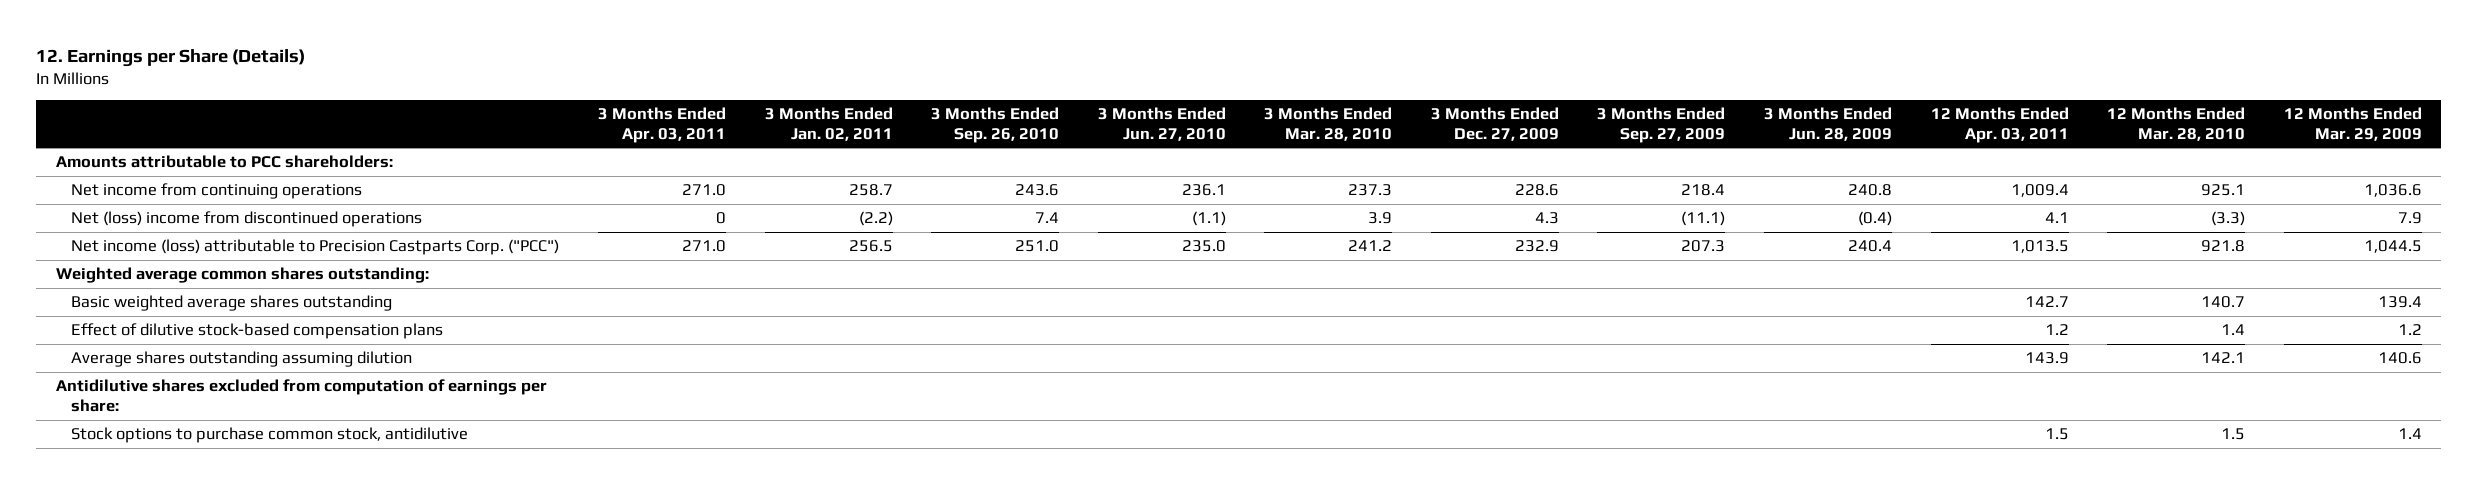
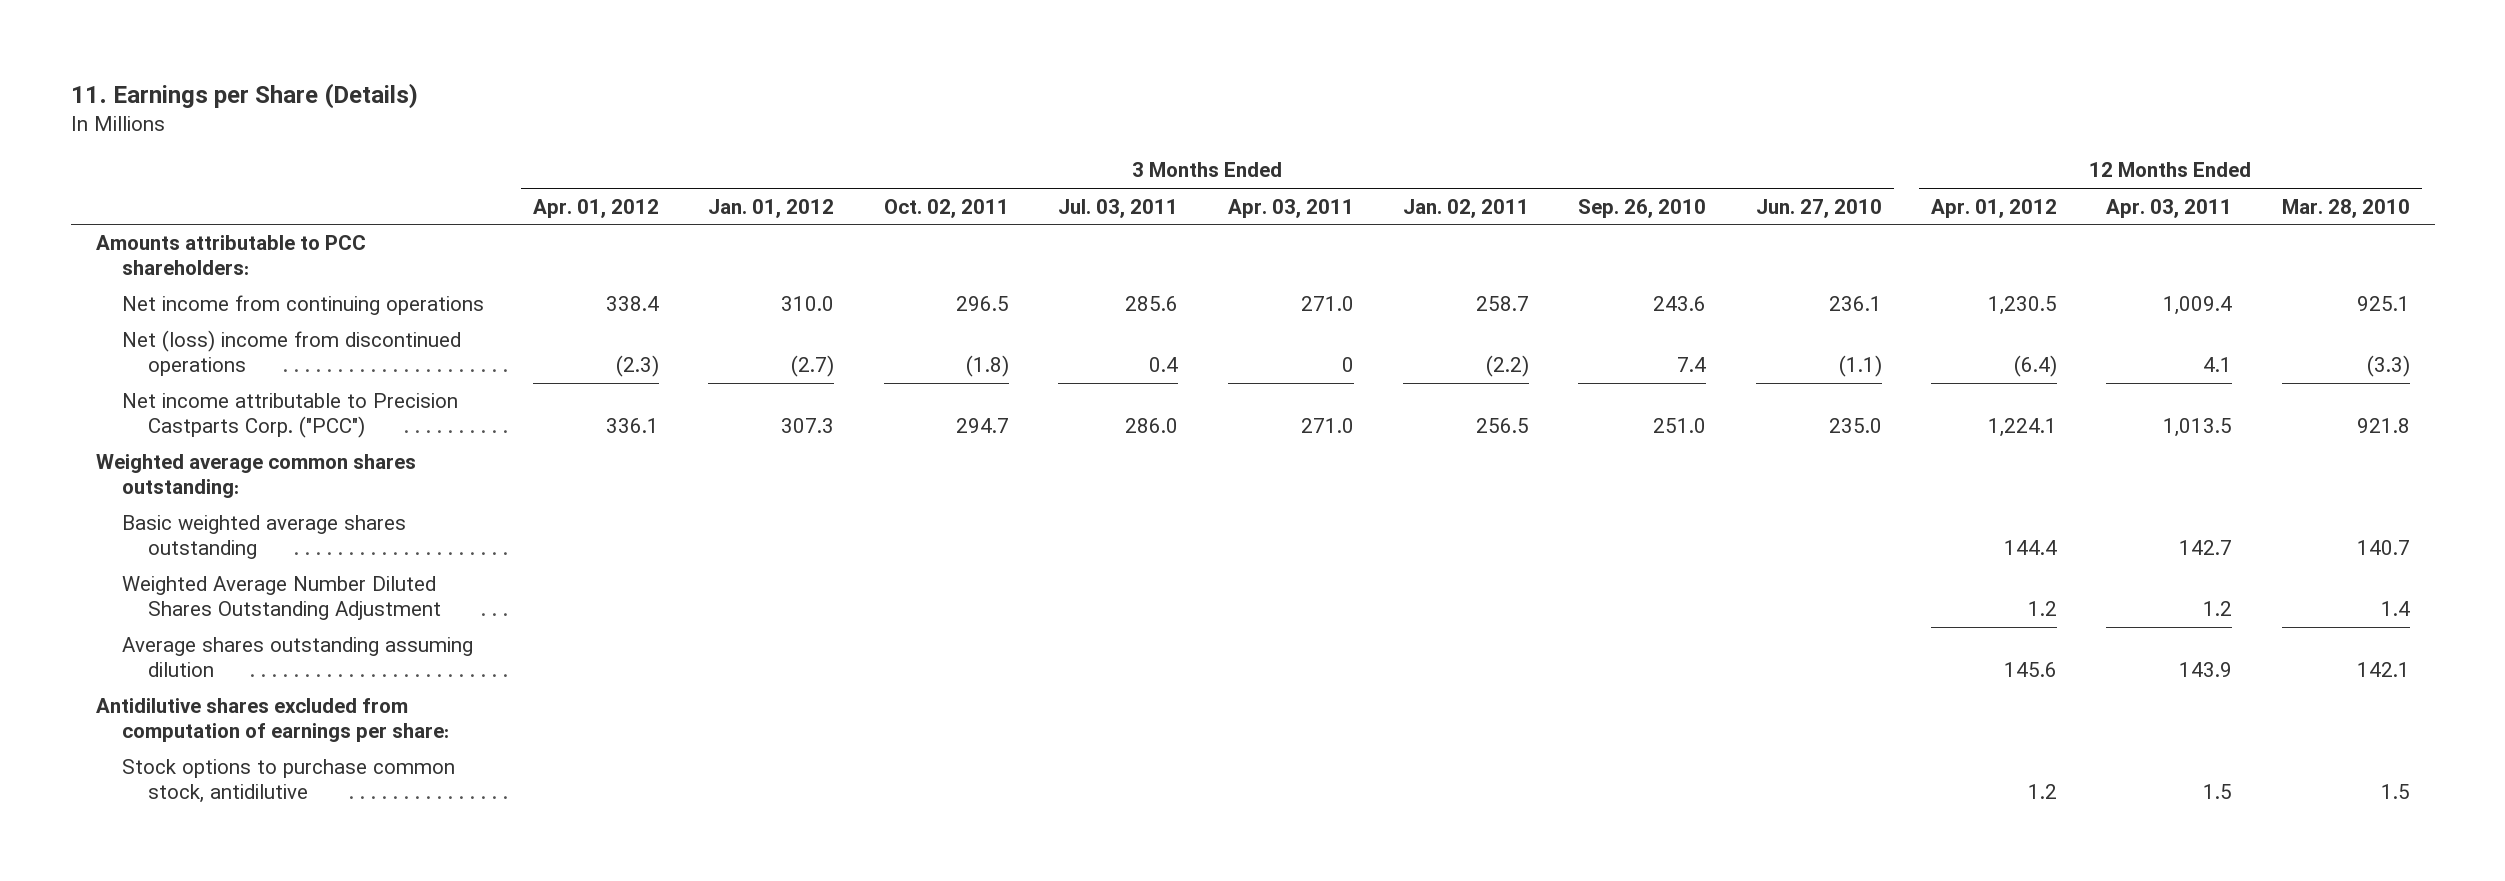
[36,48,306,67] 12. Earnings per Share (Details) -> [70,83,418,110] 11. Earnings per Share (Details)
[1264,107,1393,141] 3 Months Ended Mar. 28, 2010 -> none
[1430,107,1559,141] 3 Months Ended Dec. 27, 2009 -> none
[1597,107,1726,143] 3 Months Ended Sep. 27, 2009 -> none
[1764,107,1893,141] 3 Months Ended Jun. 28, 2009 -> none
[2283,107,2422,141] 12 Months Ended Mar. 29, 2009 -> none
none -> [533,198,660,218] Apr. 01, 2012
none -> [708,198,835,218] Jan. 01, 2012
none -> [883,198,1009,218] Oct. 02, 2011
none -> [1058,198,1179,218] Jul. 03, 2011
none -> [1931,198,2058,218] Apr. 01, 2012
[71,239,560,256] Net income (loss) attributable to Precision Castparts Corp. ("PCC") -> [121,393,458,439] Net income attributable to Precision Castparts Corp. ("PCC")
[71,323,444,340] Effect of dilutive stock-based compensation plans -> [121,576,441,621] Weighted Average Number Diluted Shares Outstanding Adjustment

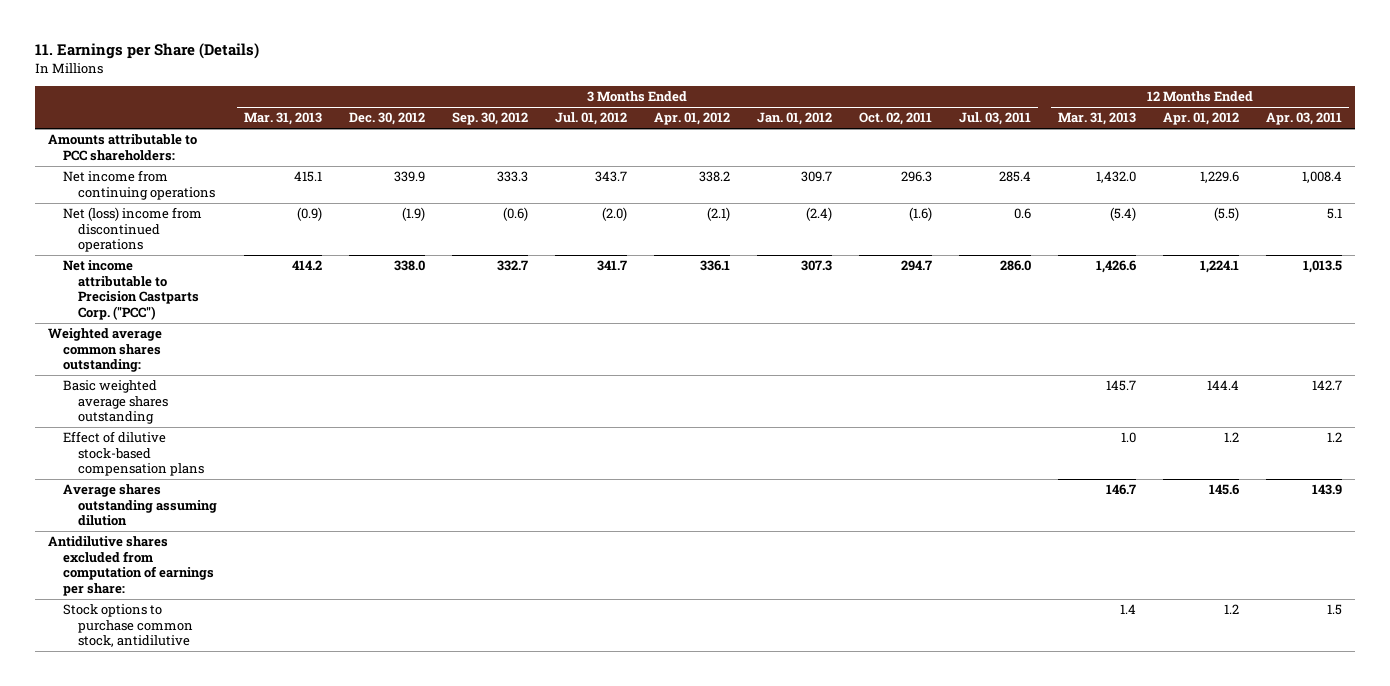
[1227,198,1354,218] Apr. 03, 2011 -> none
[1402,198,1529,218] Jan. 02, 2011 -> none
[1578,198,1707,218] Sep. 26, 2010 -> none
[1755,198,1882,218] Jun. 27, 2010 -> none
[2281,198,2410,218] Mar. 28, 2010 -> none
none -> [243,112,322,126] Mar. 31, 2013
none -> [348,112,425,126] Dec. 30, 2012
none -> [451,112,528,126] Sep. 30, 2012
none -> [554,112,627,126] Jul. 01, 2012
none -> [1057,112,1136,126] Mar. 31, 2013
[606,296,660,312] 338.4 -> [698,171,730,183] 338.2
[781,296,835,312] 310.0 -> [800,171,832,183] 309.7
[955,296,1009,312] 296.5 -> [900,171,932,183] 296.3
[1125,296,1179,312] 285.6 -> [998,171,1031,183] 285.4
[1988,296,2058,316] 1,230.5 -> [1199,171,1239,184] 1,229.6
[2163,296,2233,316] 1,009.4 -> [1301,171,1342,184] 1,008.4
[616,355,660,378] (2.3) -> [706,207,730,222] (2.1)
[791,355,835,378] (2.7) -> [805,207,832,222] (2.4)
[965,355,1009,378] (1.8) -> [908,207,932,222] (1.6)
[1149,357,1179,373] 0.4 -> [1013,208,1031,220] 0.6
[2014,355,2058,378] (6.4) -> [1213,207,1239,222] (5.5)
[2203,357,2233,373] 4.1 -> [1326,208,1342,220] 5.1
[121,576,441,621] Weighted Average Number Diluted Shares Outstanding Adjustment -> [63,431,204,477] Effect of dilutive stock-based compensation plans

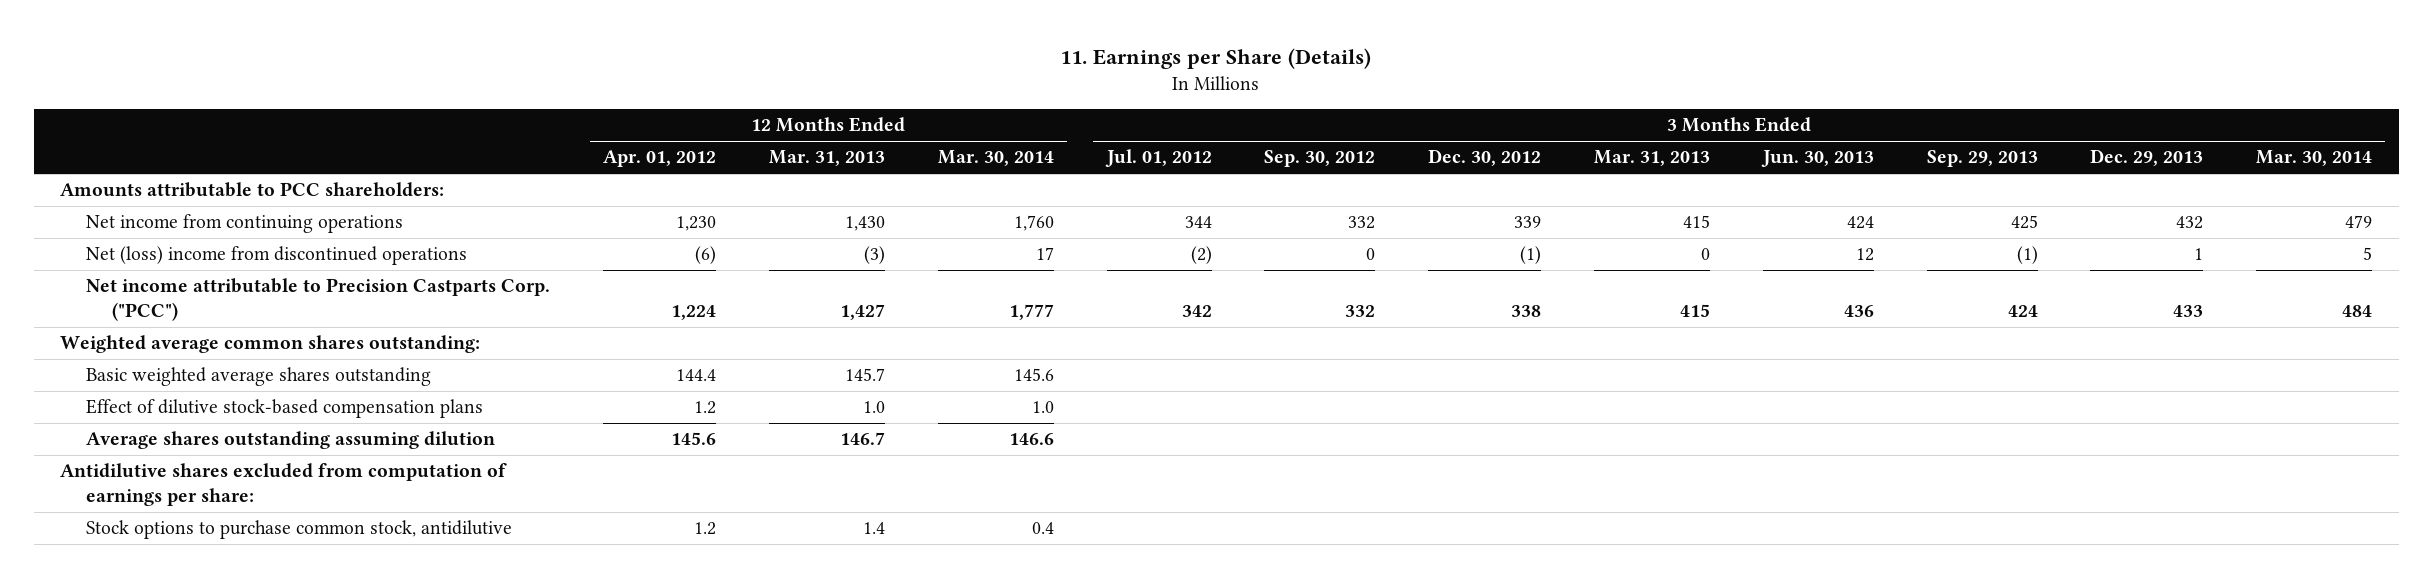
[653,112,730,126] Apr. 01, 2012 -> none
[756,112,832,126] Jan. 01, 2012 -> none
[858,112,932,126] Oct. 02, 2011 -> none
[958,112,1031,126] Jul. 03, 2011 -> none
[1265,112,1342,126] Apr. 03, 2011 -> none
none -> [937,150,1054,167] Mar. 30, 2014
none -> [1760,150,1874,168] Jun. 30, 2013
none -> [1926,150,2038,168] Sep. 29, 2013
none -> [2090,149,2204,167] Dec. 29, 2013
none -> [2256,150,2373,167] Mar. 30, 2014
[293,171,322,183] 415.1 -> [1682,215,1710,229] 415
[393,171,425,183] 339.9 -> [1514,216,1542,229] 339
[496,171,528,183] 333.3 -> [1348,216,1376,230] 332
[594,171,627,183] 343.7 -> [1184,216,1212,229] 344
[1095,171,1136,184] 1,432.0 -> [844,216,885,232] 1,430
[1199,171,1239,184] 1,229.6 -> [676,216,717,232] 1,230
[296,207,322,222] (0.9) -> [1700,248,1710,261] 0
[401,207,425,222] (1.9) -> [1520,246,1542,265] (1)
[502,207,528,222] (0.6) -> [1366,248,1376,261] 0
[601,207,627,222] (2.0) -> [1190,246,1212,265] (2)
[1109,207,1136,222] (5.4) -> [863,246,885,265] (3)
[1213,207,1239,222] (5.5) -> [695,246,717,265] (6)
[291,260,322,271] 414.2 -> [1679,303,1710,317] 415
[393,260,425,272] 338.0 -> [1511,304,1542,317] 338
[496,260,528,272] 332.7 -> [1345,304,1376,317] 332
[596,260,627,272] 341.7 -> [1181,304,1212,317] 342
[1095,260,1136,274] 1,426.6 -> [839,303,885,320] 1,427
[1199,260,1239,274] 1,224.1 -> [671,304,717,320] 1,224

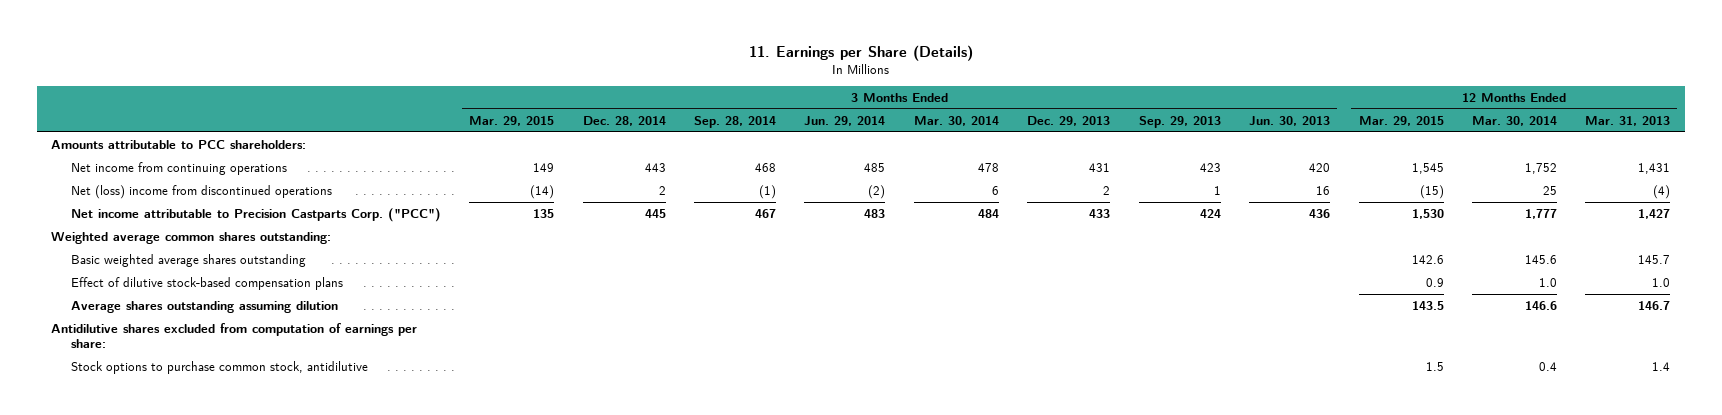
[603,150,717,168] Apr. 01, 2012 -> none
[1104,149,1212,168] Jul. 01, 2012 -> none
[1264,150,1376,168] Sep. 30, 2012 -> none
[1428,149,1542,167] Dec. 30, 2012 -> none
[1593,150,1710,167] Mar. 31, 2013 -> none
none -> [469,115,555,126] Mar. 29, 2015
none -> [582,115,666,126] Dec. 28, 2014
none -> [694,115,777,128] Sep. 28, 2014
none -> [804,115,886,126] Jun. 29, 2014
none -> [1358,115,1444,126] Mar. 29, 2015
[844,216,885,232] 1,430 -> [1638,162,1671,174] 1,431
[1013,215,1054,232] 1,760 -> [1524,162,1557,174] 1,752
[1846,216,1874,230] 424 -> [1309,162,1331,172] 420
[2010,215,2038,230] 425 -> [1199,162,1221,172] 423
[2176,216,2204,230] 432 -> [1089,162,1111,172] 431
[2345,215,2373,229] 479 -> [977,162,999,172] 478
[863,246,885,265] (3) -> [1653,184,1671,199] (4)
[1035,247,1054,261] 17 -> [1542,185,1557,195] 25
[1855,248,1874,262] 12 -> [1316,185,1331,195] 16
[2016,246,2038,265] (1) -> [1213,185,1221,195] 1
[2194,248,2204,261] 1 -> [1103,185,1111,195] 2
[2363,247,2373,261] 5 -> [991,185,999,195] 6

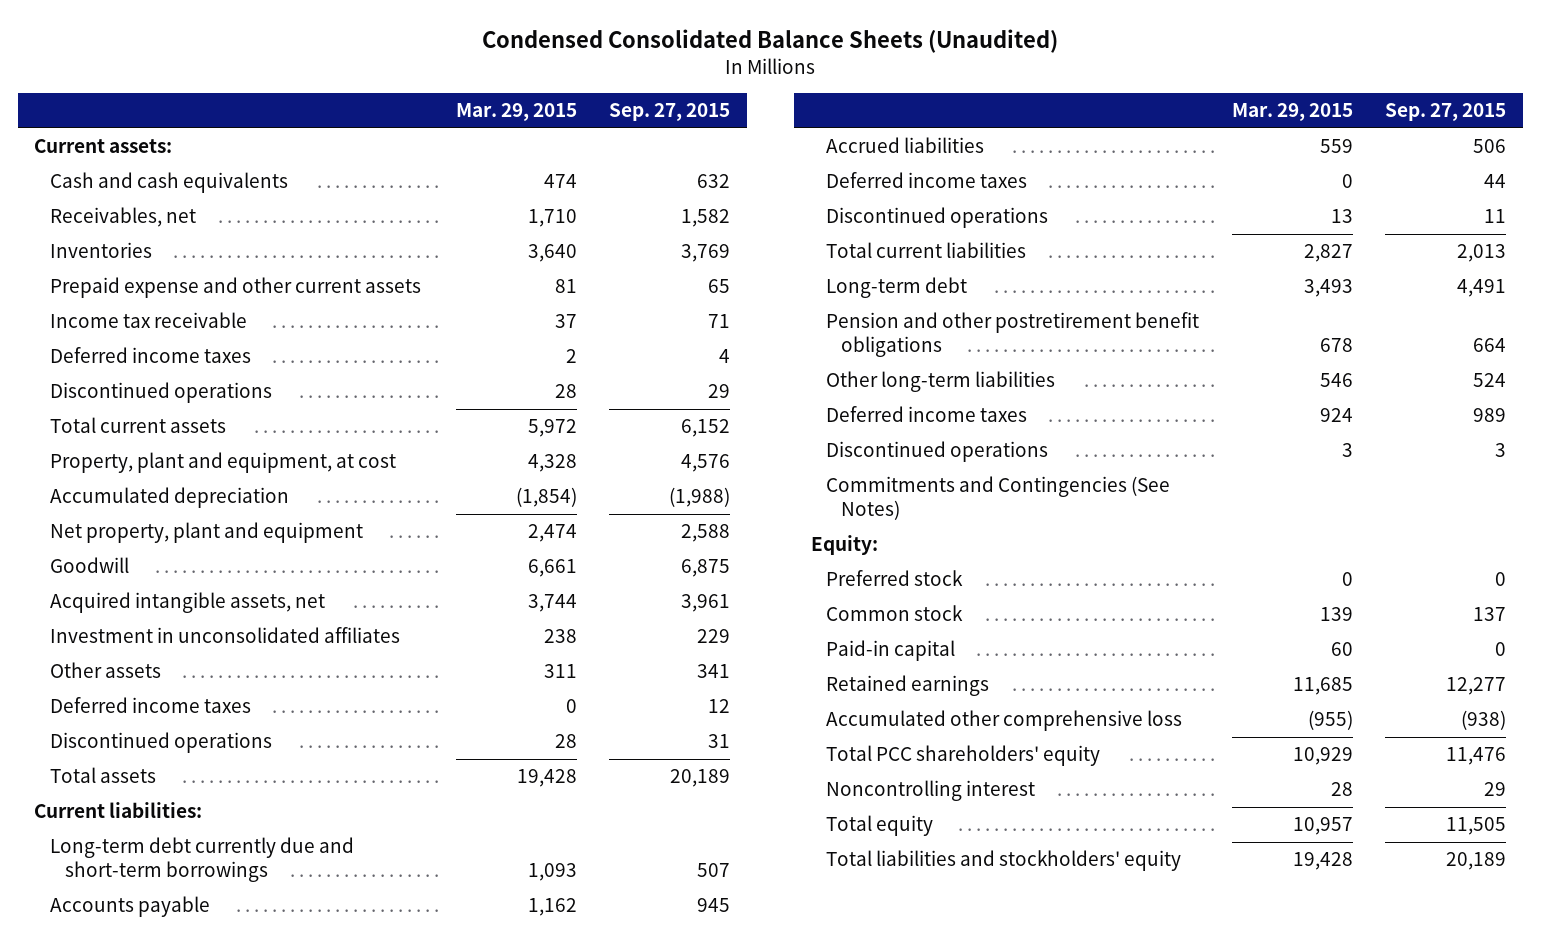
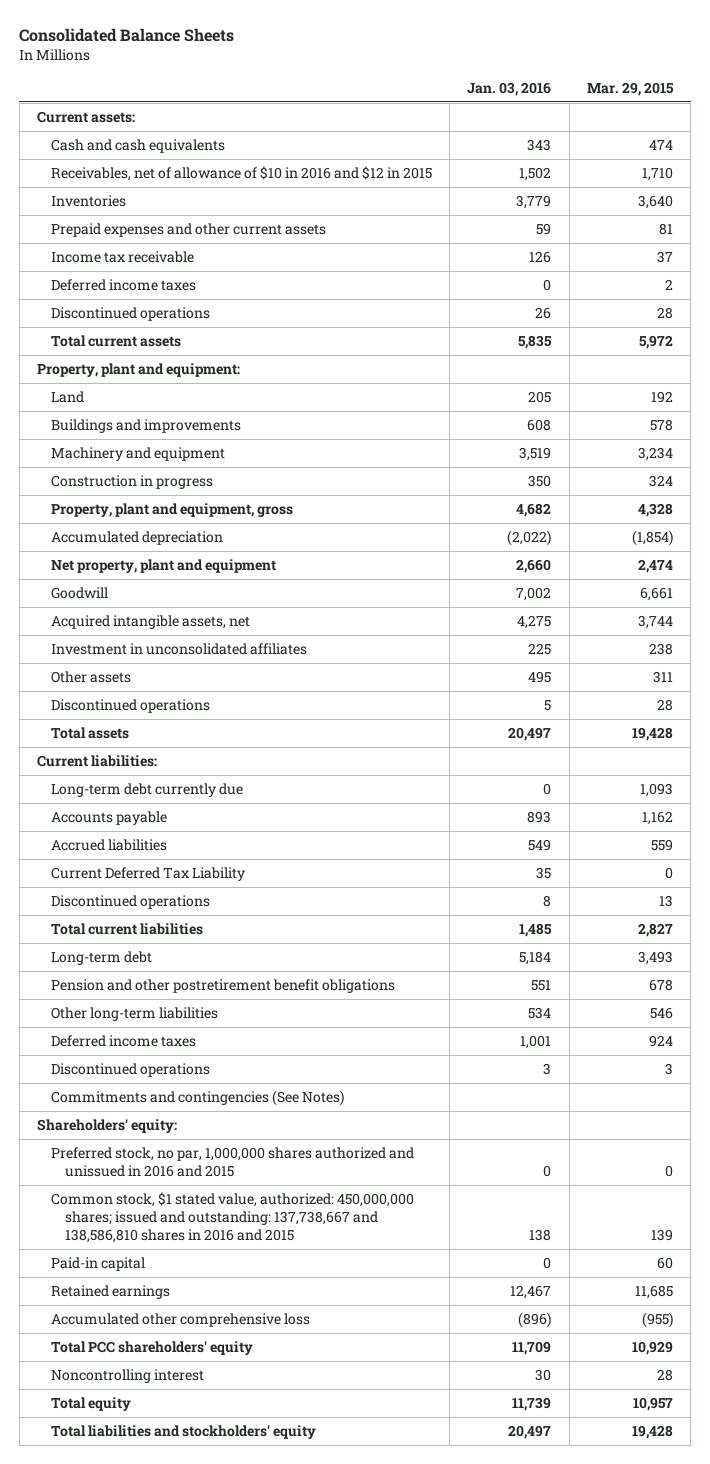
[482,28,1059,53] Condensed Consolidated Balance Sheets (Unaudited) -> [19,28,235,43] Consolidated Balance Sheets
[609,103,731,122] Sep. 27, 2015 -> none
none -> [467,81,552,96] Jan. 03, 2016
[49,207,196,228] Receivables, net -> [50,165,432,181] Receivables, net of allowance of $10 in 2016 and $12 in 2015
[49,277,421,299] Prepaid expense and other current assets -> [50,222,326,237] Prepaid expenses and other current assets
none -> [37,362,241,377] Property, plant and equipment:
none -> [50,390,84,403] Land
none -> [50,418,241,433] Buildings and improvements
none -> [50,446,225,461] Machinery and equipment
none -> [50,474,213,489] Construction in progress
[49,452,396,474] Property, plant and equipment, at cost -> [50,502,293,517] Property, plant and equipment, gross
[49,697,251,714] Deferred income taxes -> none
[49,837,354,883] Long-term debt currently due and short-term borrowings -> [50,782,243,797] Long-term debt currently due
[826,172,1028,189] Deferred income taxes -> [50,866,245,881] Current Deferred Tax Liability
[826,476,1171,521] Commitments and Contingencies (See Notes) -> [50,1089,344,1106] Commitments and contingencies (See Notes)
[810,535,878,556] Equity: -> [37,1118,178,1133] Shareholders' equity:
[826,570,964,587] Preferred stock -> [50,1146,414,1177] Preferred stock, no par, 1,000,000 shares authorized and unissued in 2016 and 2015
[826,605,964,622] Common stock -> [50,1191,414,1243] Common stock, $1 stated value, authorized: 450,000,000 shares; issued and outstanding: 137,738,667 and 138,586,810 shares in 2016 and 2015

